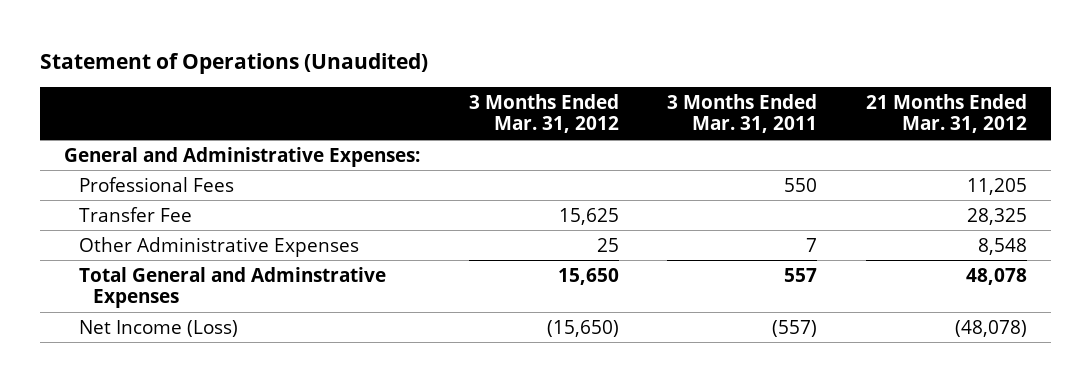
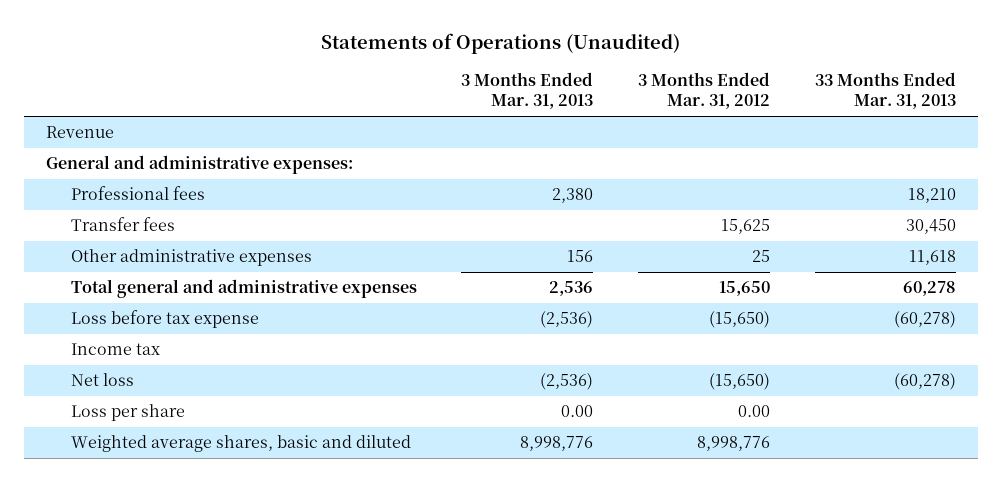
[40,52,429,74] Statement of Operations (Unaudited) -> [320,32,680,54] Statements of Operations (Unaudited)
[667,93,818,134] 3 Months Ended Mar. 31, 2011 -> none
[865,93,1027,134] 21 Months Ended Mar. 31, 2012 -> none
none -> [461,72,594,110] 3 Months Ended Mar. 31, 2013
none -> [814,72,956,110] 33 Months Ended Mar. 31, 2013
none -> [46,126,115,139] Revenue
[64,146,421,167] General and Administrative Expenses: -> [46,155,354,175] General and administrative expenses:
[78,176,234,192] Professional Fees -> [70,186,205,201] Professional fees
[78,206,192,222] Transfer Fee -> [70,217,175,232] Transfer fees
[78,236,359,257] Other Administrative Expenses -> [70,249,312,267] Other administrative expenses
[78,266,386,309] Total General and Adminstrative Expenses -> [70,279,417,299] Total general and administrative expenses
none -> [70,310,259,329] Loss before tax expense
none -> [70,343,160,356] Income tax
[78,319,238,337] Net Income (Loss) -> [70,373,134,387] Net loss
none -> [70,404,185,422] Loss per share
none -> [70,435,411,453] Weighted average shares, basic and diluted

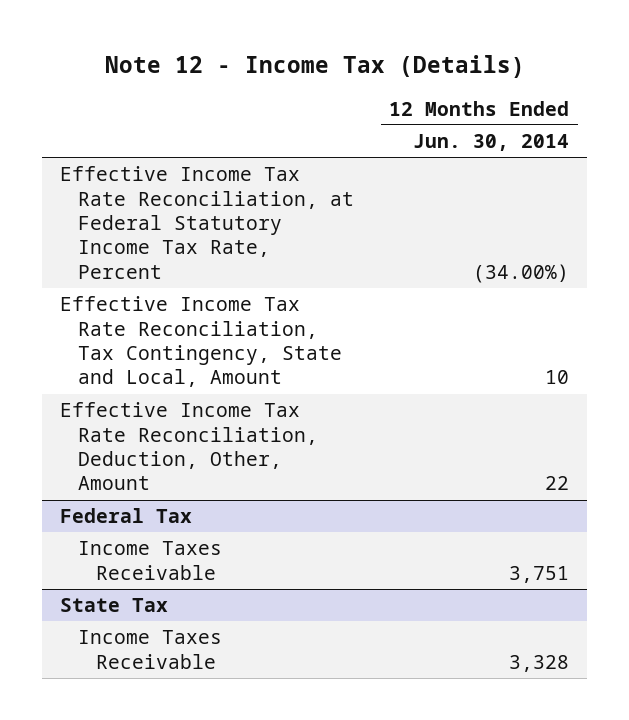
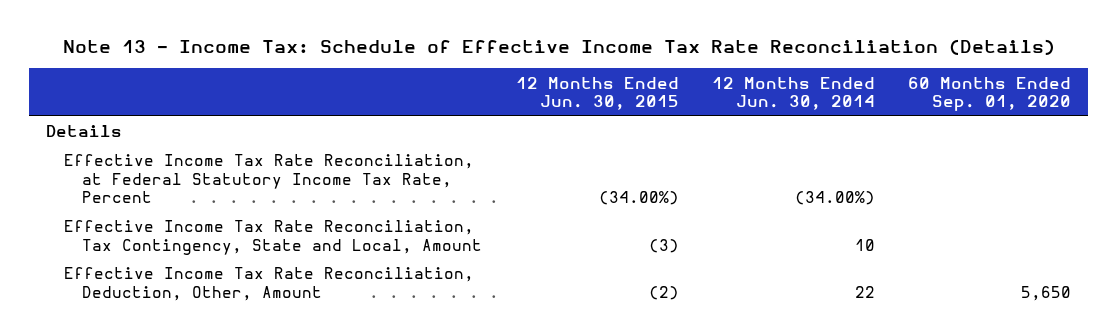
[104,54,525,78] Note 12 - Income Tax (Details) -> [62,39,1055,56] Note 13 - Income Tax: Schedule of Effective Income Tax Rate Reconciliation (Details)
none -> [515,76,679,111] 12 Months Ended Jun. 30, 2015
none -> [908,76,1072,112] 60 Months Ended Sep. 01, 2020
none -> [46,125,123,138] Details
[59,508,192,524] Federal Tax -> none
[77,541,222,580] Income Taxes Receivable -> none
[59,598,168,613] State Tax -> none
[77,630,222,669] Income Taxes Receivable -> none

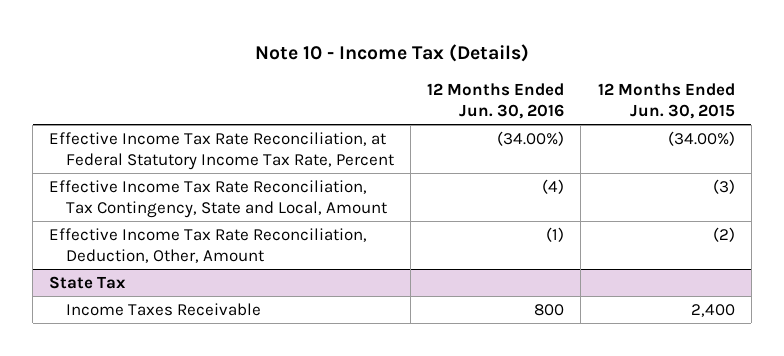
[62,39,1055,56] Note 13 - Income Tax: Schedule of Effective Income Tax Rate Reconciliation (Details) -> [254,44,529,63] Note 10 - Income Tax (Details)
[711,76,875,111] 12 Months Ended Jun. 30, 2014 -> none
[908,76,1072,112] 60 Months Ended Sep. 01, 2020 -> none
none -> [427,83,565,119] 12 Months Ended Jun. 30, 2016
[46,125,123,138] Details -> none
none -> [49,275,127,289] State Tax
none -> [66,302,262,316] Income Taxes Receivable

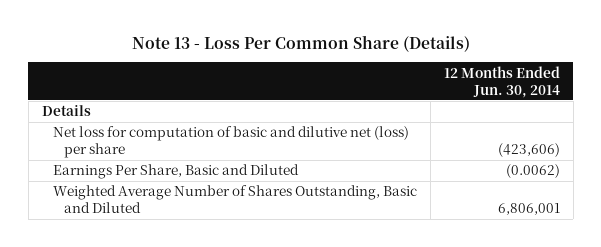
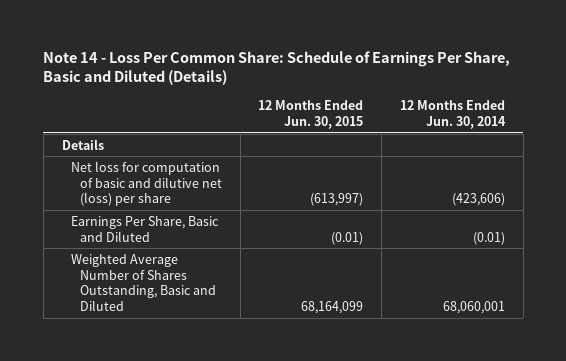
[131,35,470,53] Note 13 - Loss Per Common Share (Details) -> [43,50,511,85] Note 14 - Loss Per Common Share: Schedule of Earnings Per Share, Basic and Diluted (Details)
none -> [258,100,364,129] 12 Months Ended Jun. 30, 2015
[505,164,560,179] (0.0062) -> [472,231,505,245] (0.01)
[497,203,560,216] 6,806,001 -> [442,301,505,315] 68,060,001

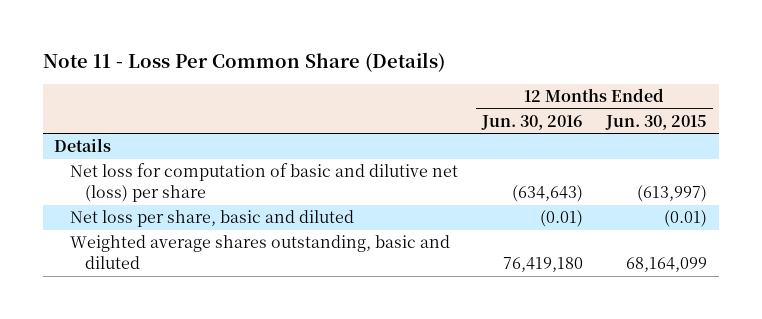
[43,50,511,85] Note 14 - Loss Per Common Share: Schedule of Earnings Per Share, Basic and Diluted (Details) -> [42,51,445,72] Note 11 - Loss Per Common Share (Details)
[399,100,506,129] 12 Months Ended Jun. 30, 2014 -> none
none -> [480,114,583,130] Jun. 30, 2016
[70,215,219,242] Earnings Per Share, Basic and Diluted -> [69,210,354,228] Net loss per share, basic and diluted
[70,253,216,312] Weighted Average Number of Shares Outstanding, Basic and Diluted -> [69,235,450,270] Weighted average shares outstanding, basic and diluted

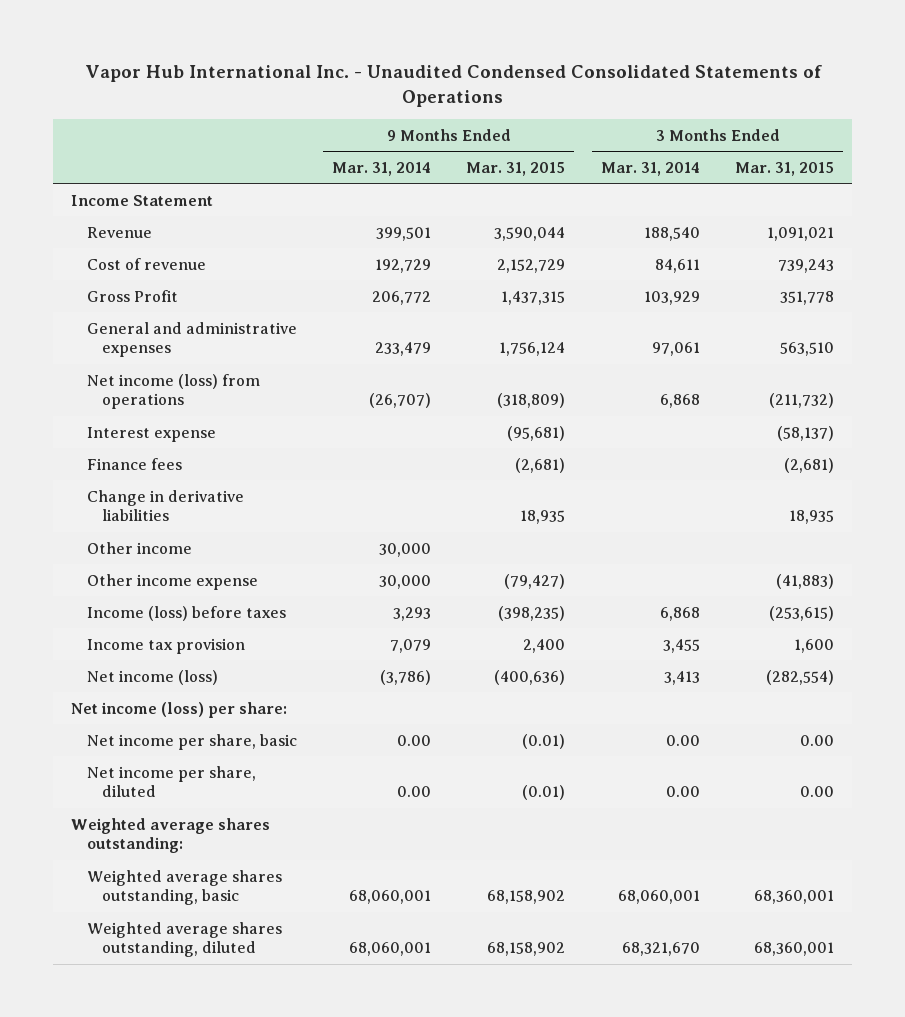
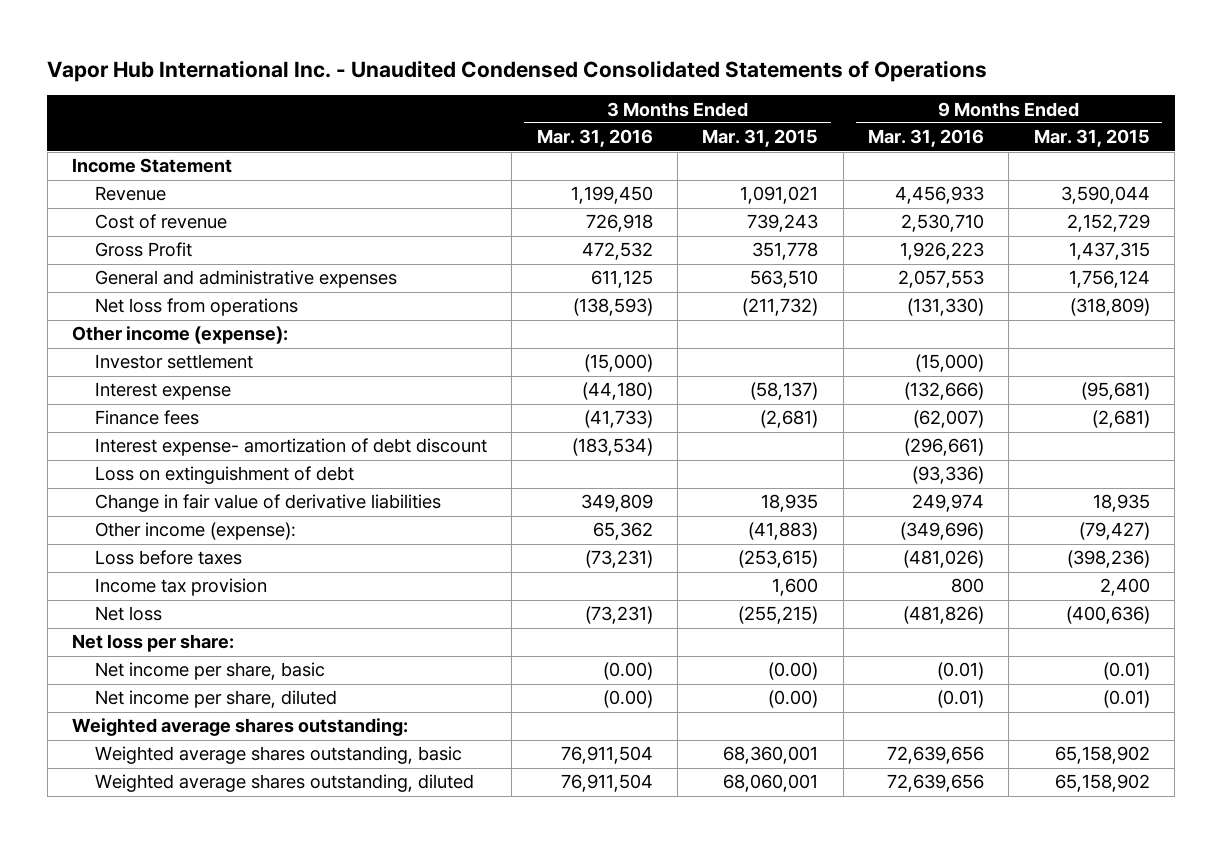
[332,161,432,176] Mar. 31, 2014 -> none
[600,161,700,176] Mar. 31, 2014 -> none
none -> [536,129,653,148] Mar. 31, 2016
none -> [868,129,985,148] Mar. 31, 2016
[86,373,260,410] Net income (loss) from operations -> [95,298,299,317] Net loss from operations
none -> [72,326,289,345] Other income (expense):
none -> [95,354,254,370] Investor settlement
[86,541,192,554] Other income -> none
none -> [95,438,488,457] Interest expense- amortization of debt discount
none -> [95,466,355,485] Loss on extinguishment of debt
[86,489,244,522] Change in derivative liabilities -> [95,494,442,513] Change in fair value of derivative liabilities
[86,573,258,590] Other income expense -> [95,522,297,541] Other income (expense):
[86,605,286,621] Income (loss) before taxes -> [95,550,243,566] Loss before taxes
[498,605,566,621] (398,235) -> [1066,550,1150,569] (398,236)
[86,669,218,685] Net income (loss) -> [95,606,163,622] Net loss
[766,669,835,685] (282,554) -> [738,606,819,625] (255,215)
[71,701,288,718] Net income (loss) per share: -> [72,634,235,653] Net loss per share:
[800,734,835,746] 0.00 -> [768,662,819,681] (0.00)
[800,786,835,798] 0.00 -> [768,690,819,709] (0.00)
[487,890,566,905] 68,158,902 -> [1054,746,1150,765] 65,158,902
[487,942,566,957] 68,158,902 -> [1054,774,1150,793] 65,158,902
[754,942,835,957] 68,360,001 -> [723,774,819,793] 68,060,001

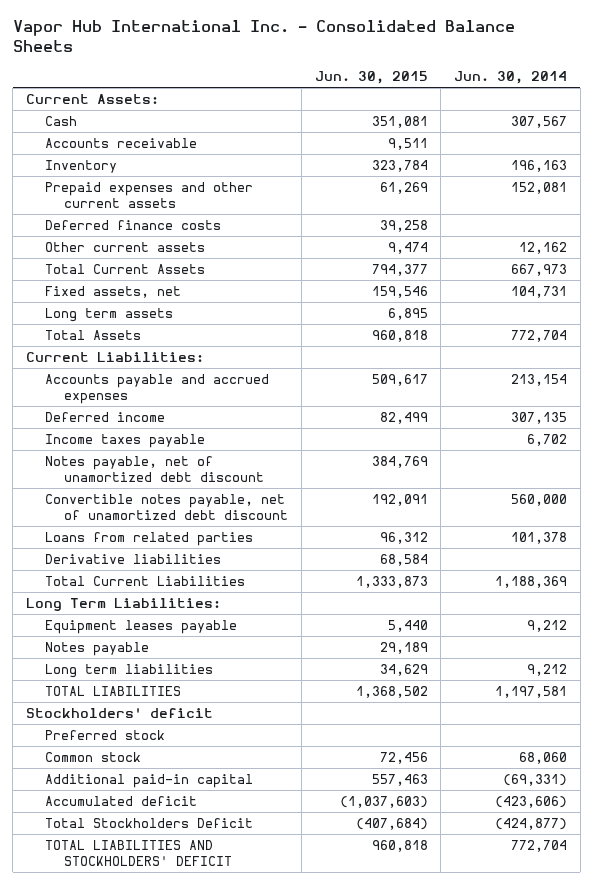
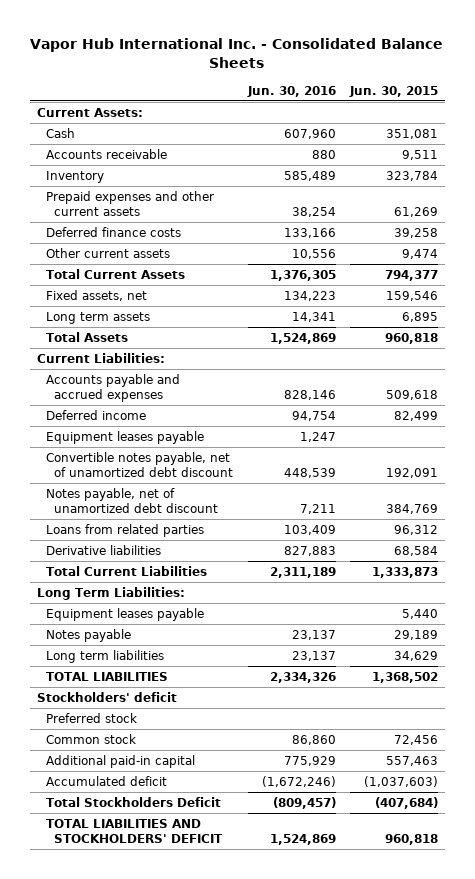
[453,71,567,85] Jun. 30, 2014 -> none
none -> [246,85,336,97] Jun. 30, 2016
[371,373,428,386] 509,617 -> [385,389,438,400] 509,618
[44,433,205,448] Income taxes payable -> none
none -> [45,430,204,444] Equipment leases payable
[44,455,265,482] Notes payable, net of unamortized debt discount -> [45,487,219,513] Notes payable, net of unamortized debt discount

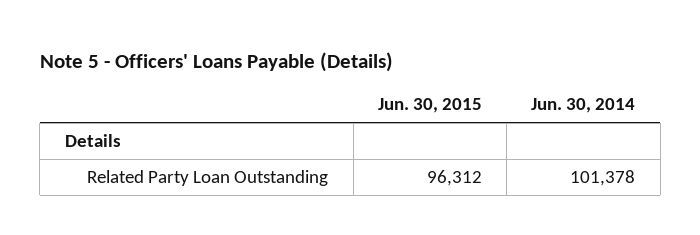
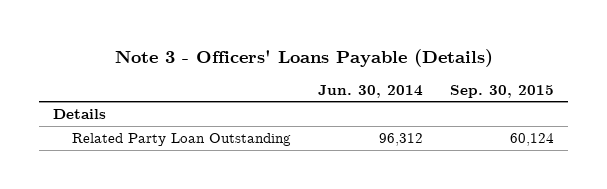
[39,52,393,73] Note 5 - Officers' Loans Payable (Details) -> [114,48,493,67] Note 3 - Officers' Loans Payable (Details)
[377,98,482,114] Jun. 30, 2015 -> none
none -> [450,84,555,98] Sep. 30, 2015
[570,169,636,186] 101,378 -> [379,133,424,147] 96,312

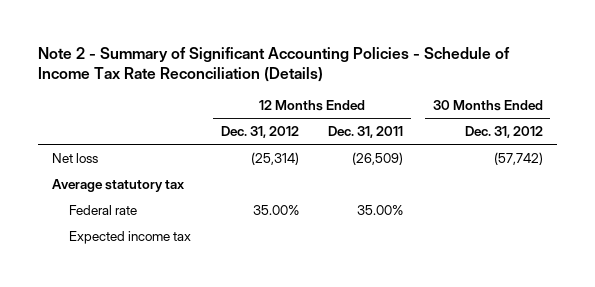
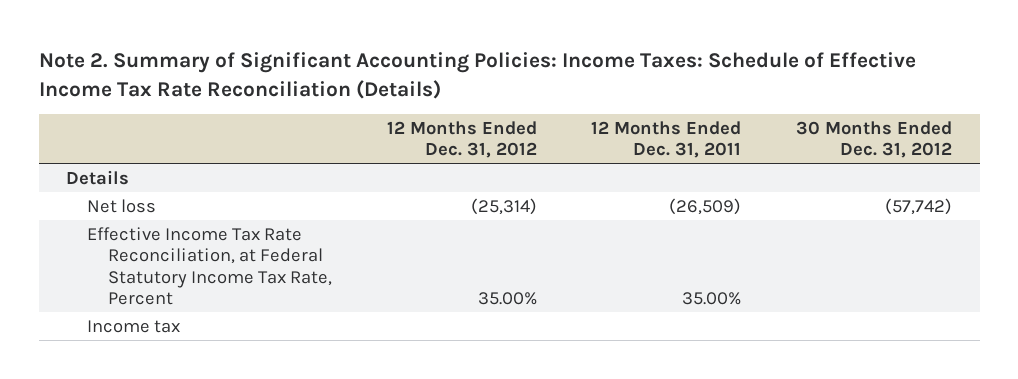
[37,46,510,83] Note 2 - Summary of Significant Accounting Policies - Schedule of Income Tax Rate Reconciliation (Details) -> [38,52,916,99] Note 2. Summary of Significant Accounting Policies: Income Taxes: Schedule of Effective Income Tax Rate Reconciliation (Details)
none -> [66,169,130,185] Details
[52,178,185,192] Average statutory tax -> none
[69,204,138,215] Federal rate -> [87,226,333,306] Effective Income Tax Rate Reconciliation, at Federal Statutory Income Tax Rate, Percent
[69,230,192,244] Expected income tax -> [87,319,181,333] Income tax

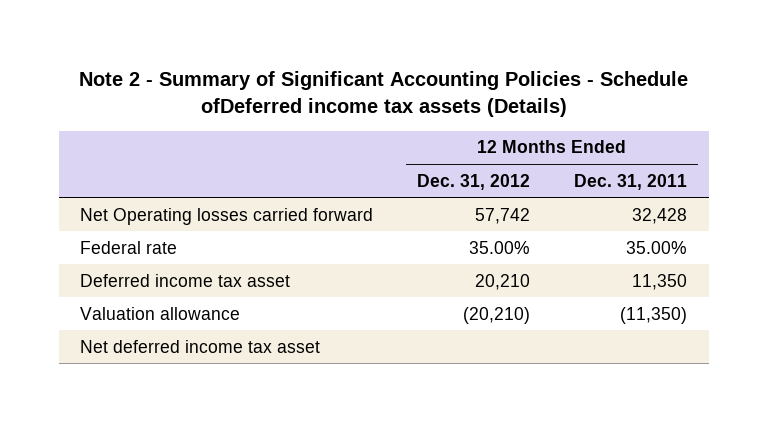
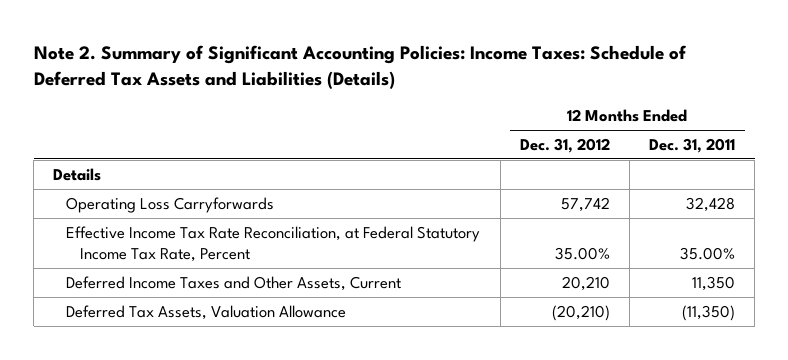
[78,70,688,118] Note 2 - Summary of Significant Accounting Policies - Schedule ofDeferred income tax assets (Details) -> [33,45,687,90] Note 2. Summary of Significant Accounting Policies: Income Taxes: Schedule of Deferred Tax Assets and Liabilities (Details)
[80,339,321,353] Net deferred income tax asset -> none
none -> [53,167,102,181] Details
[80,207,374,225] Net Operating losses carried forward -> [66,196,275,213] Operating Loss Carryforwards
[80,240,178,254] Federal rate -> [66,225,481,263] Effective Income Tax Rate Reconciliation, at Federal Statutory Income Tax Rate, Percent
[80,273,291,287] Deferred income tax asset -> [66,275,402,291] Deferred Income Taxes and Other Assets, Current
[80,306,241,320] Valuation allowance -> [66,304,347,320] Deferred Tax Assets, Valuation Allowance

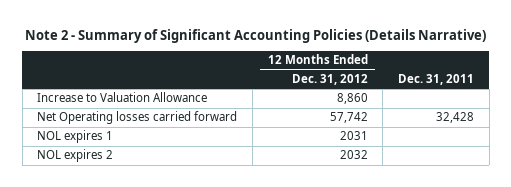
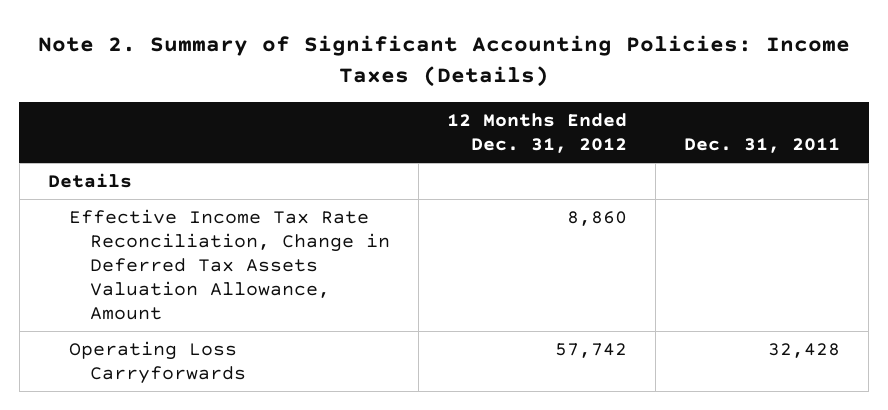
[24,28,486,43] Note 2 - Summary of Significant Accounting Policies (Details Narrative) -> [37,34,850,87] Note 2. Summary of Significant Accounting Policies: Income Taxes (Details)
[37,130,114,144] NOL expires 1 -> none
[37,149,114,163] NOL expires 2 -> none
none -> [47,173,132,189] Details
[37,92,208,103] Increase to Valuation Allowance -> [68,209,391,320] Effective Income Tax Rate Reconciliation, Change in Deferred Tax Assets Valuation Allowance, Amount
[37,111,238,125] Net Operating losses carried forward -> [68,341,247,385] Operating Loss Carryforwards

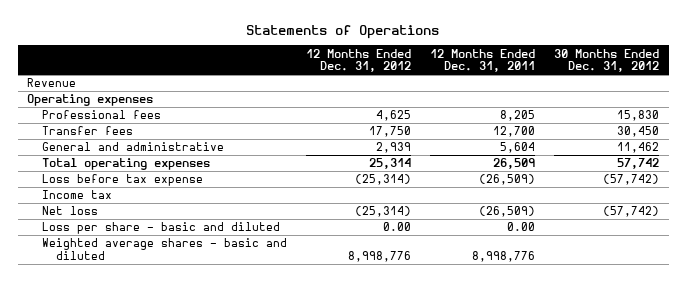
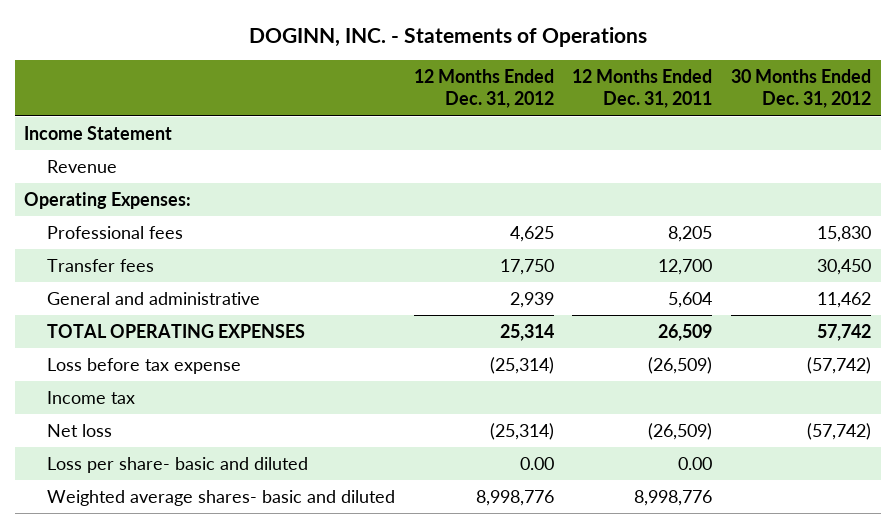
[246,24,440,39] Statements of Operations -> [248,26,647,47] DOGINN, INC. - Statements of Operations
none -> [24,126,173,141] Income Statement
[27,94,154,107] Operating expenses -> [24,192,192,210] Operating Expenses:
[41,158,210,171] Total operating expenses -> [47,324,306,339] TOTAL OPERATING EXPENSES
[41,222,280,235] Loss per share - basic and diluted -> [47,457,309,474] Loss per share- basic and diluted
[41,238,287,260] Weighted average shares - basic and diluted -> [47,490,396,507] Weighted average shares- basic and diluted

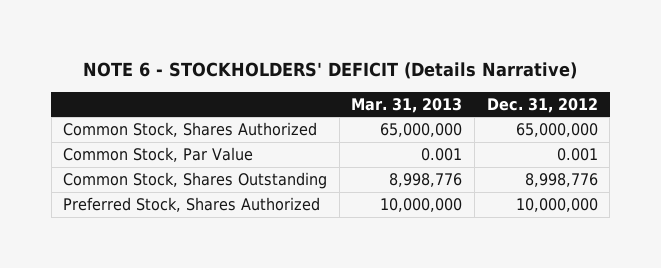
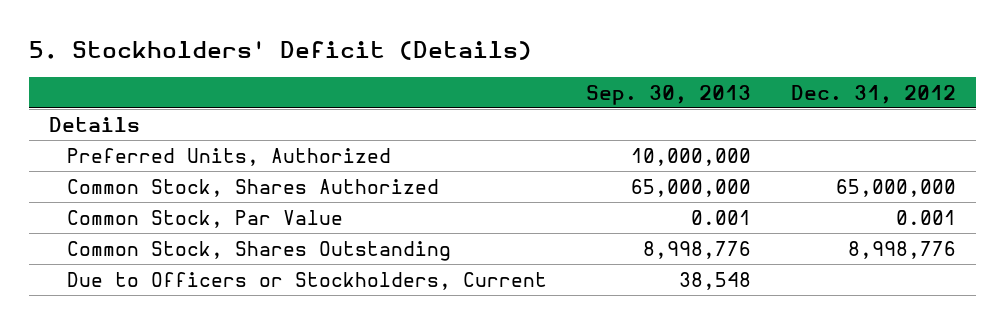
[83,61,578,79] NOTE 6 - STOCKHOLDERS' DEFICIT (Details Narrative) -> [28,41,532,61] 5. Stockholders' Deficit (Details)
[351,97,463,113] Mar. 31, 2013 -> none
none -> [586,84,752,105] Sep. 30, 2013
none -> [48,116,140,132] Details
none -> [66,147,391,166] Preferred Units, Authorized
[63,197,321,213] Preferred Stock, Shares Authorized -> none
none -> [66,271,547,290] Due to Officers or Stockholders, Current

